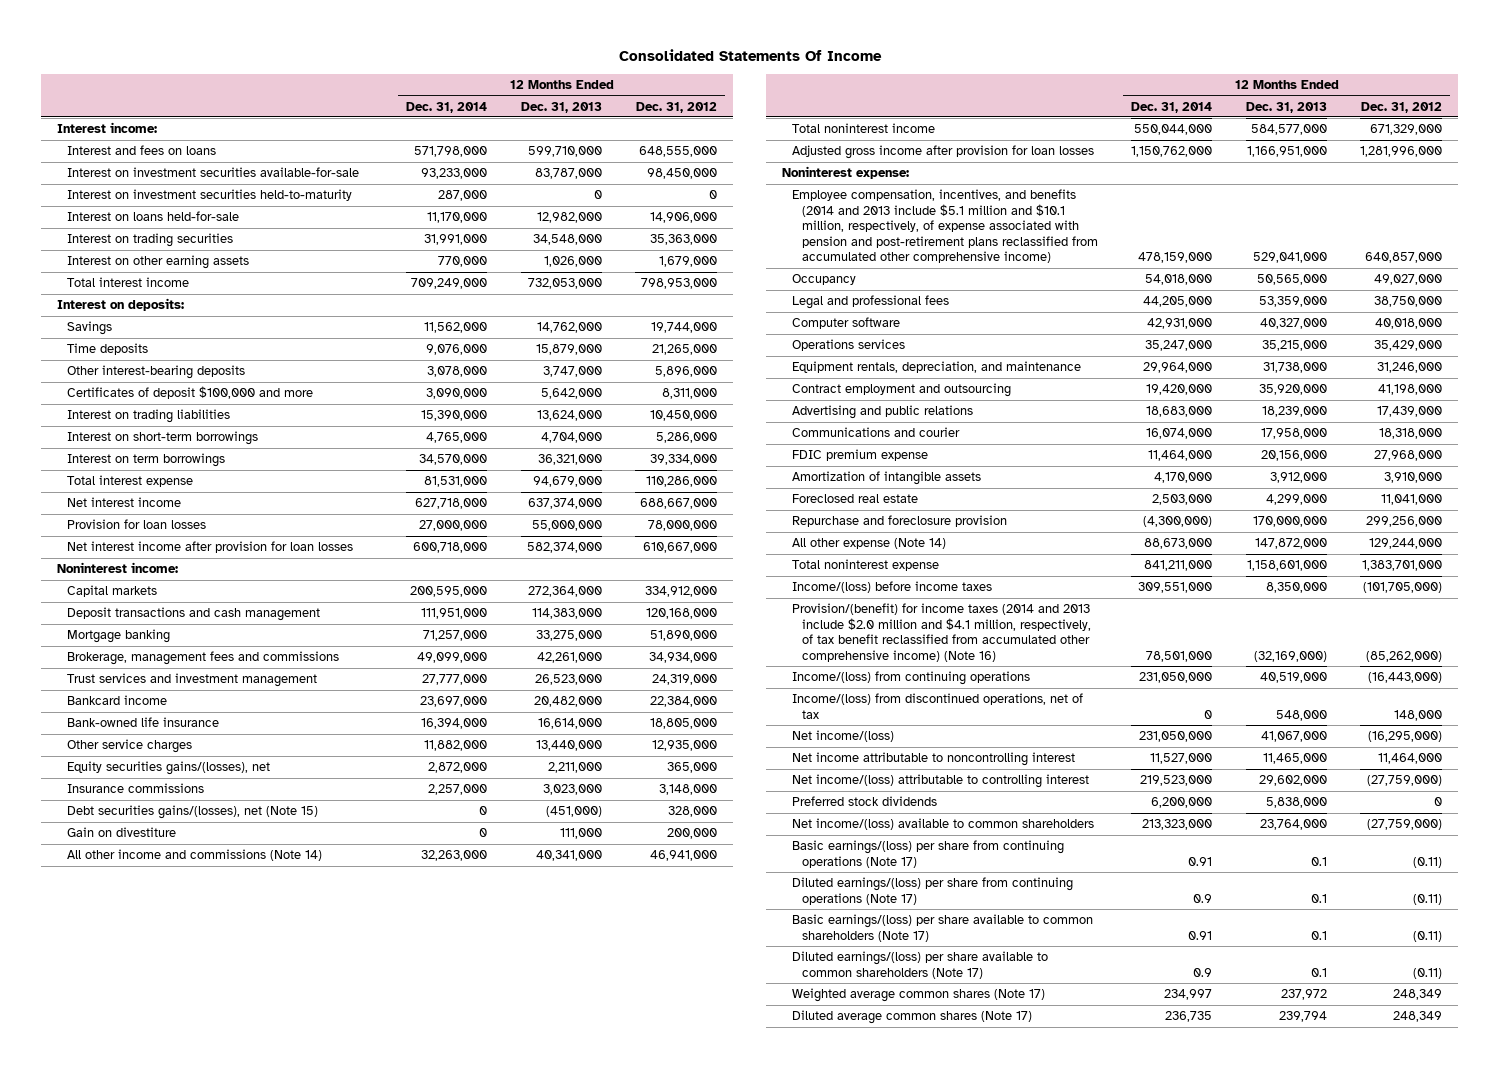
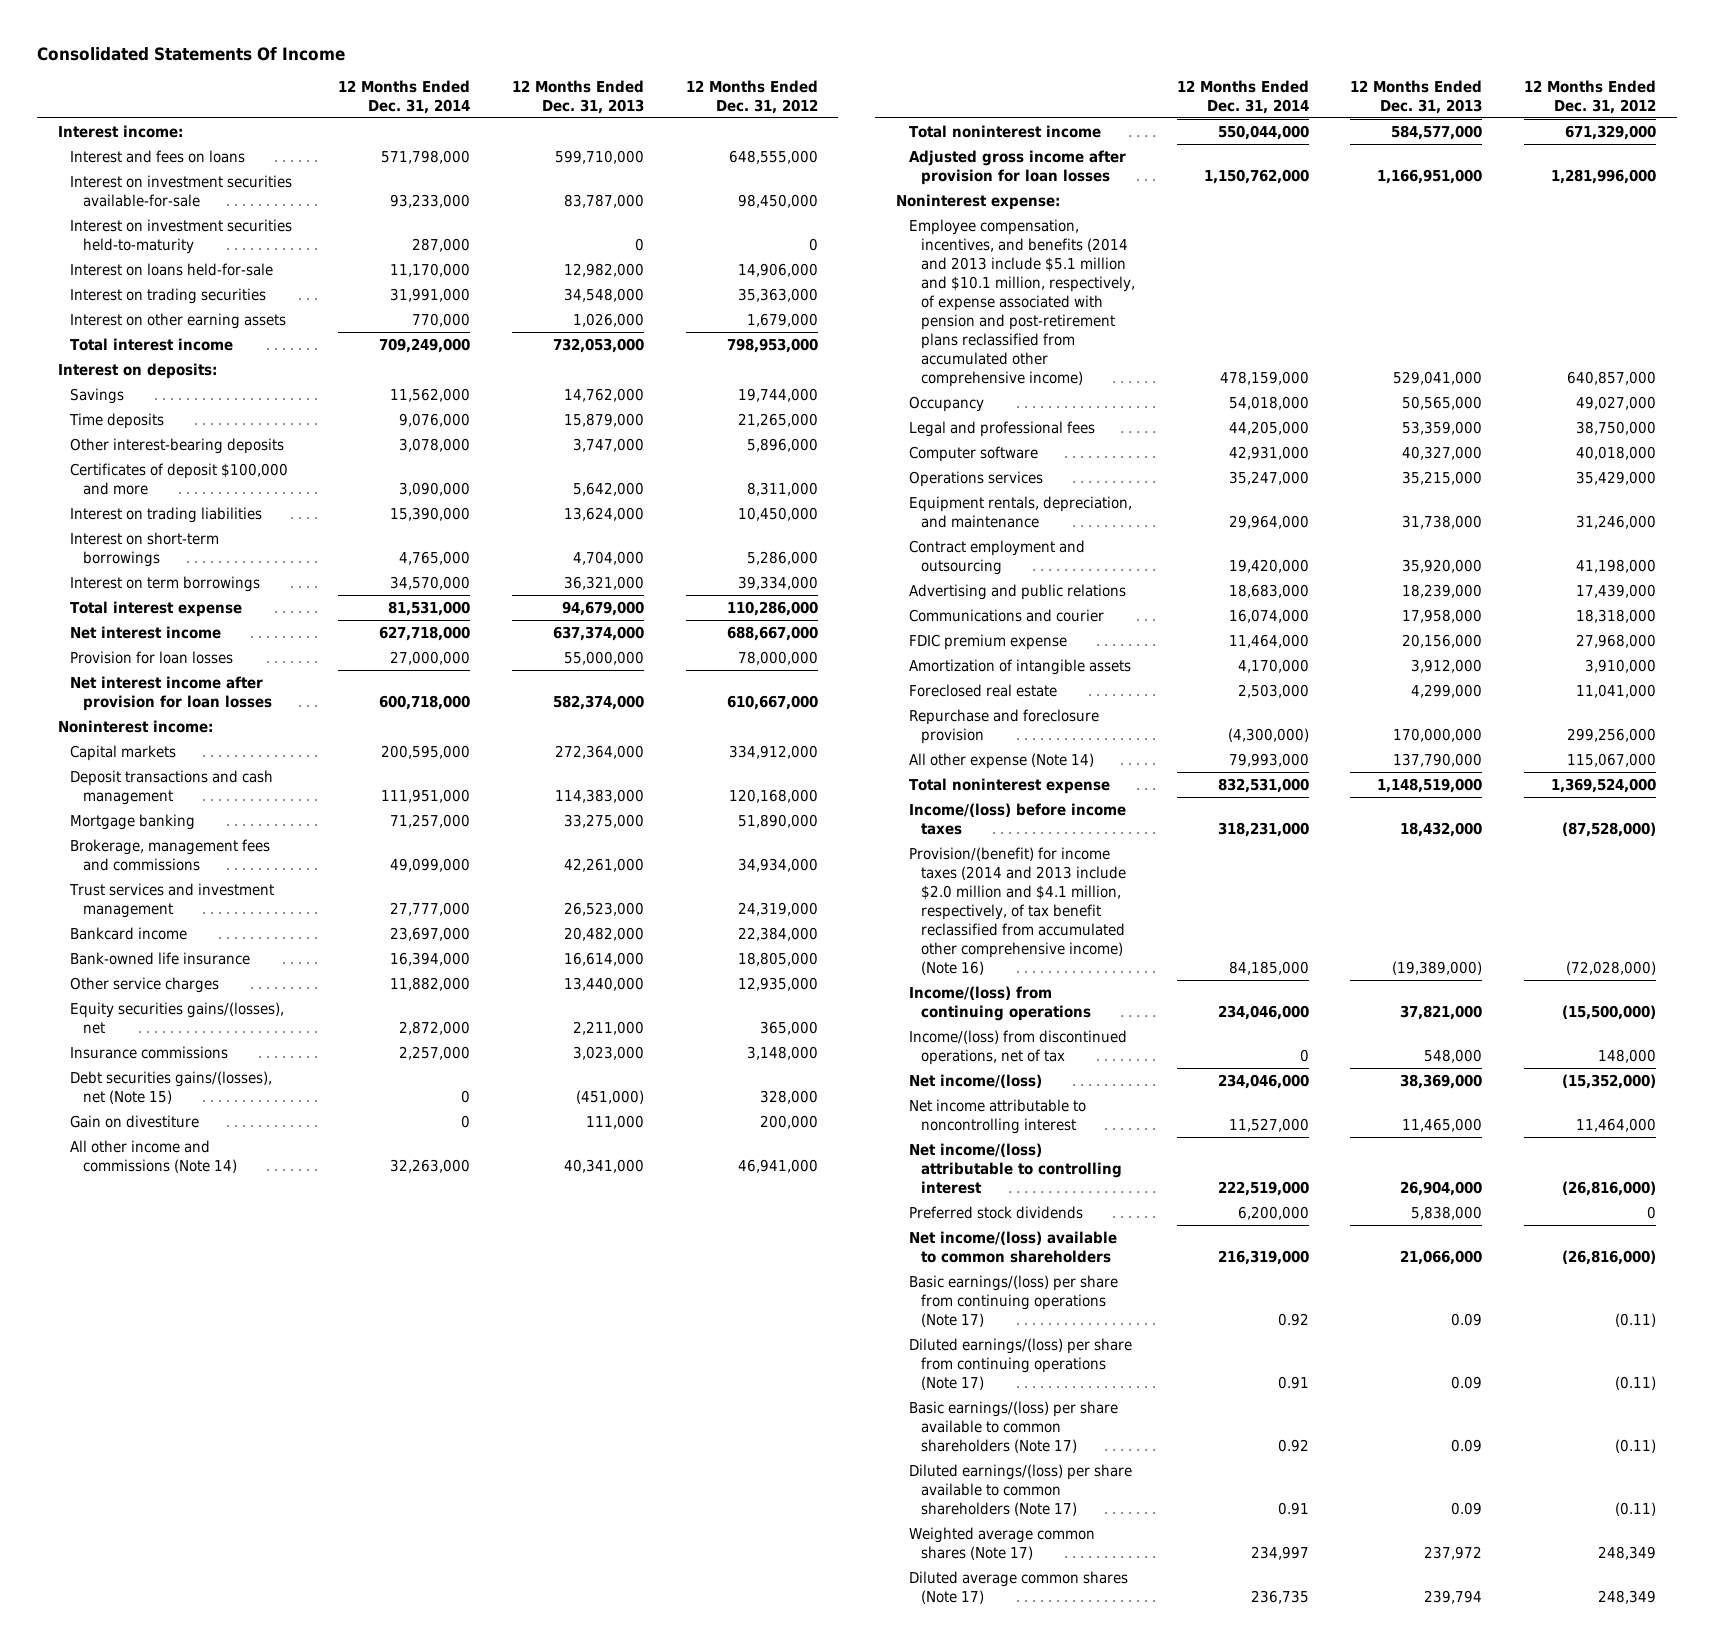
[1144,538,1213,550] 88,673,000 -> [1228,752,1309,767] 79,993,000
[1254,538,1327,550] 147,872,000 -> [1393,752,1483,767] 137,790,000
[1368,538,1442,550] 129,244,000 -> [1566,752,1656,767] 115,067,000
[1144,560,1213,572] 841,211,000 -> [1217,777,1309,793] 832,531,000
[1246,560,1327,572] 1,158,601,000 -> [1377,777,1483,793] 1,148,519,000
[1361,560,1442,572] 1,383,701,000 -> [1550,777,1656,793] 1,369,524,000
[1138,582,1213,594] 309,551,000 -> [1217,821,1309,837] 318,231,000
[1265,582,1327,594] 8,350,000 -> [1400,821,1483,837] 18,432,000
[1362,582,1442,594] (101,705,000) -> [1561,821,1656,837] (87,528,000)
[1146,650,1213,662] 78,501,000 -> [1228,960,1309,975] 84,185,000
[1253,650,1327,662] (32,169,000) -> [1392,960,1483,975] (19,389,000)
[1365,650,1442,662] (85,262,000) -> [1565,960,1656,975] (72,028,000)
[1139,672,1213,684] 231,050,000 -> [1217,1004,1309,1020] 234,046,000
[1259,672,1327,684] 40,519,000 -> [1400,1004,1483,1020] 37,821,000
[1367,672,1442,684] (16,443,000) -> [1561,1004,1656,1020] (15,500,000)
[1139,731,1213,743] 231,050,000 -> [1217,1073,1309,1089] 234,046,000
[1260,731,1327,743] 41,067,000 -> [1400,1073,1483,1089] 38,369,000
[1367,731,1442,743] (16,295,000) -> [1561,1073,1656,1089] (15,352,000)
[1140,775,1213,787] 219,523,000 -> [1217,1180,1309,1196] 222,519,000
[1258,775,1327,787] 29,602,000 -> [1400,1180,1483,1196] 26,904,000
[1366,775,1442,787] (27,759,000) -> [1561,1180,1656,1196] (26,816,000)
[1142,819,1213,831] 213,323,000 -> [1217,1249,1309,1265] 216,319,000
[1259,819,1327,831] 23,764,000 -> [1400,1249,1483,1265] 21,066,000
[1366,819,1442,831] (27,759,000) -> [1561,1249,1656,1265] (26,816,000)
[1188,856,1213,866] 0.91 -> [1277,1312,1309,1326] 0.92
[1310,856,1327,866] 0.1 -> [1451,1312,1483,1326] 0.09
[1193,893,1213,903] 0.9 -> [1277,1375,1309,1389] 0.91
[1310,893,1327,903] 0.1 -> [1451,1375,1483,1389] 0.09
[1188,930,1213,940] 0.91 -> [1277,1438,1309,1452] 0.92
[1310,930,1327,940] 0.1 -> [1451,1438,1483,1452] 0.09
[1193,967,1213,977] 0.9 -> [1277,1501,1309,1515] 0.91
[1310,967,1327,977] 0.1 -> [1451,1501,1483,1515] 0.09

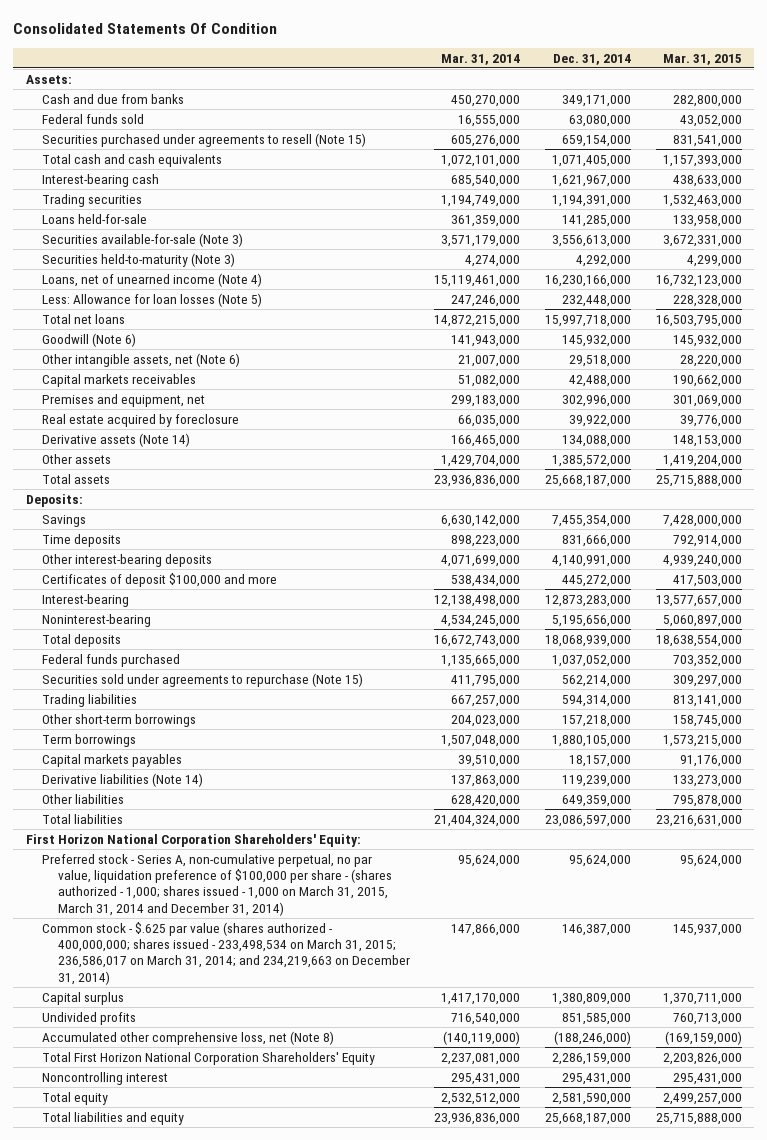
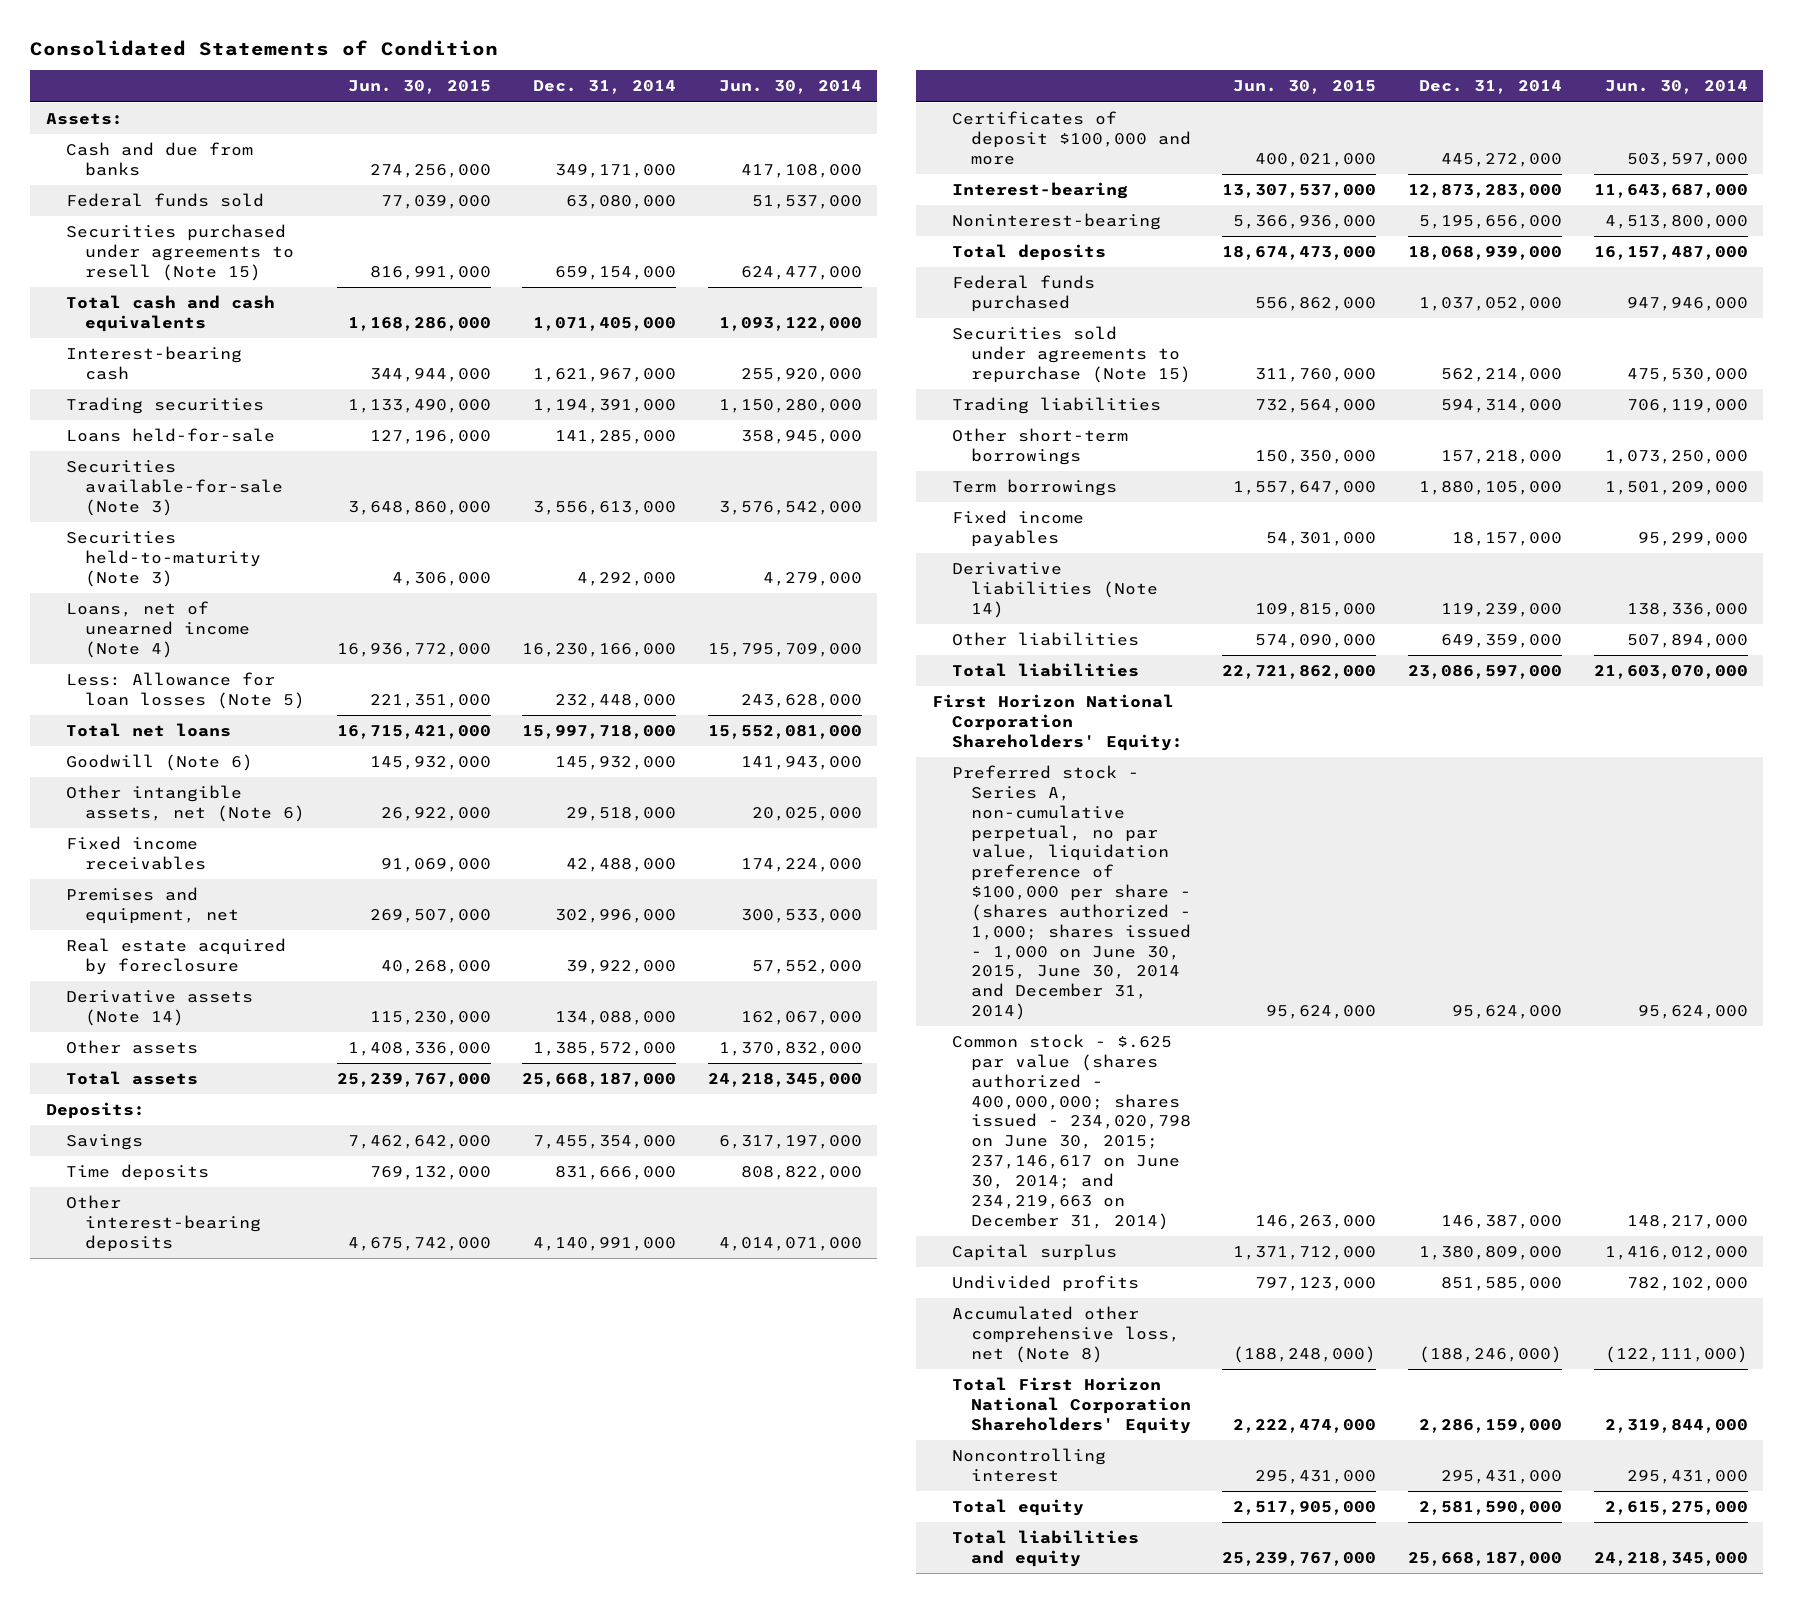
[13,23,278,35] Consolidated Statements Of Condition -> [30,39,499,56] Consolidated Statements of Condition
[441,53,521,65] Mar. 31, 2014 -> none
[662,53,742,65] Mar. 31, 2015 -> none
none -> [347,80,491,95] Jun. 30, 2015
none -> [718,80,862,95] Jun. 30, 2014
[41,373,196,387] Capital markets receivables -> [65,836,206,870] Fixed income receivables
[41,753,182,767] Capital markets payables -> [951,510,1084,547] Fixed income payables
[41,853,392,916] Preferred stock - Series A, non-cumulative perpetual, no par value, liquidation preference of $100,000 per share - (shares authorized - 1,000; shares issued - 1,000 on March 31, 2015, March 31, 2014 and December 31, 2014) -> [951,765,1191,1021] Preferred stock - Series A, non-cumulative perpetual, no par value, liquidation preference of $100,000 per share - (shares authorized - 1,000; shares issued - 1,000 on June 30, 2015, June 30, 2014 and December 31, 2014)
[41,921,410,985] Common stock - $.625 par value (shares authorized - 400,000,000; shares issued - 233,498,534 on March 31, 2015; 236,586,017 on March 31, 2014; and 234,219,663 on December 31, 2014) -> [951,1034,1191,1230] Common stock - $.625 par value (shares authorized - 400,000,000; shares issued - 234,020,798 on June 30, 2015; 237,146,617 on June 30, 2014; and 234,219,663 on December 31, 2014)

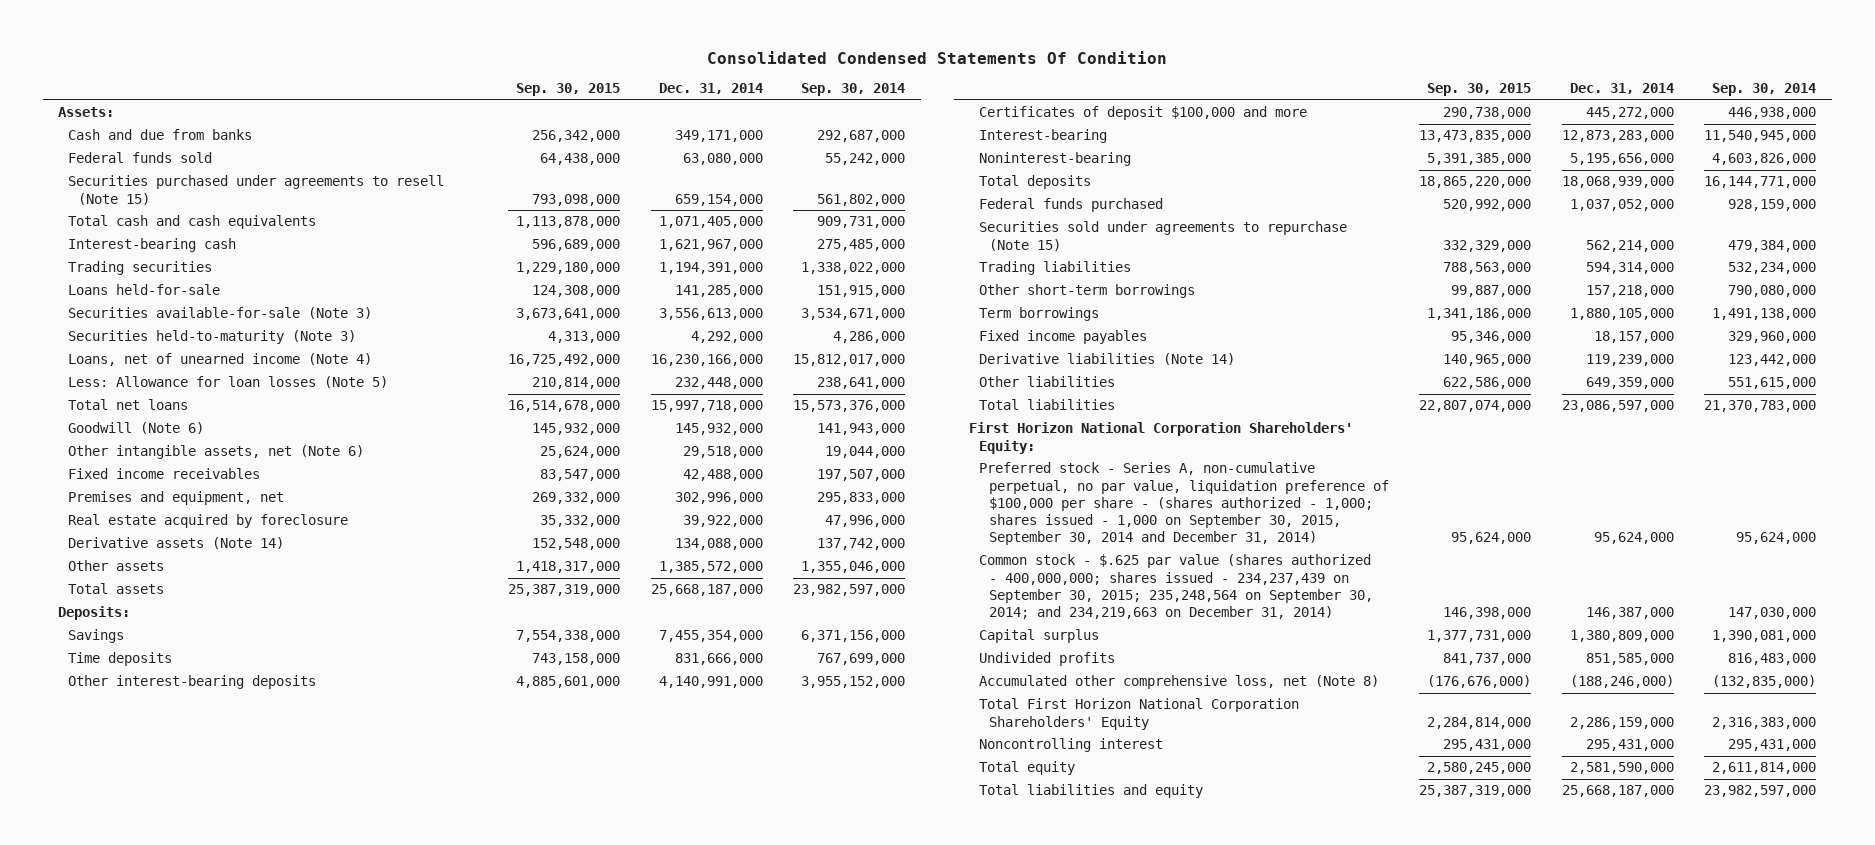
[30,39,499,56] Consolidated Statements of Condition -> [707,50,1168,64] Consolidated Condensed Statements Of Condition
[347,80,491,95] Jun. 30, 2015 -> none
[718,80,862,95] Jun. 30, 2014 -> none
none -> [516,83,621,97] Sep. 30, 2015
none -> [801,83,906,97] Sep. 30, 2014
[951,765,1191,1021] Preferred stock - Series A, non-cumulative perpetual, no par value, liquidation preference of $100,000 per share - (shares authorized - 1,000; shares issued - 1,000 on June 30, 2015, June 30, 2014 and December 31, 2014) -> [979,462,1389,546] Preferred stock - Series A, non-cumulative perpetual, no par value, liquidation preference of $100,000 per share - (shares authorized - 1,000; shares issued - 1,000 on September 30, 2015, September 30, 2014 and December 31, 2014)
[951,1034,1191,1230] Common stock - $.625 par value (shares authorized - 400,000,000; shares issued - 234,020,798 on June 30, 2015; 237,146,617 on June 30, 2014; and 234,219,663 on December 31, 2014) -> [979,554,1373,619] Common stock - $.625 par value (shares authorized - 400,000,000; shares issued - 234,237,439 on September 30, 2015; 235,248,564 on September 30, 2014; and 234,219,663 on December 31, 2014)

